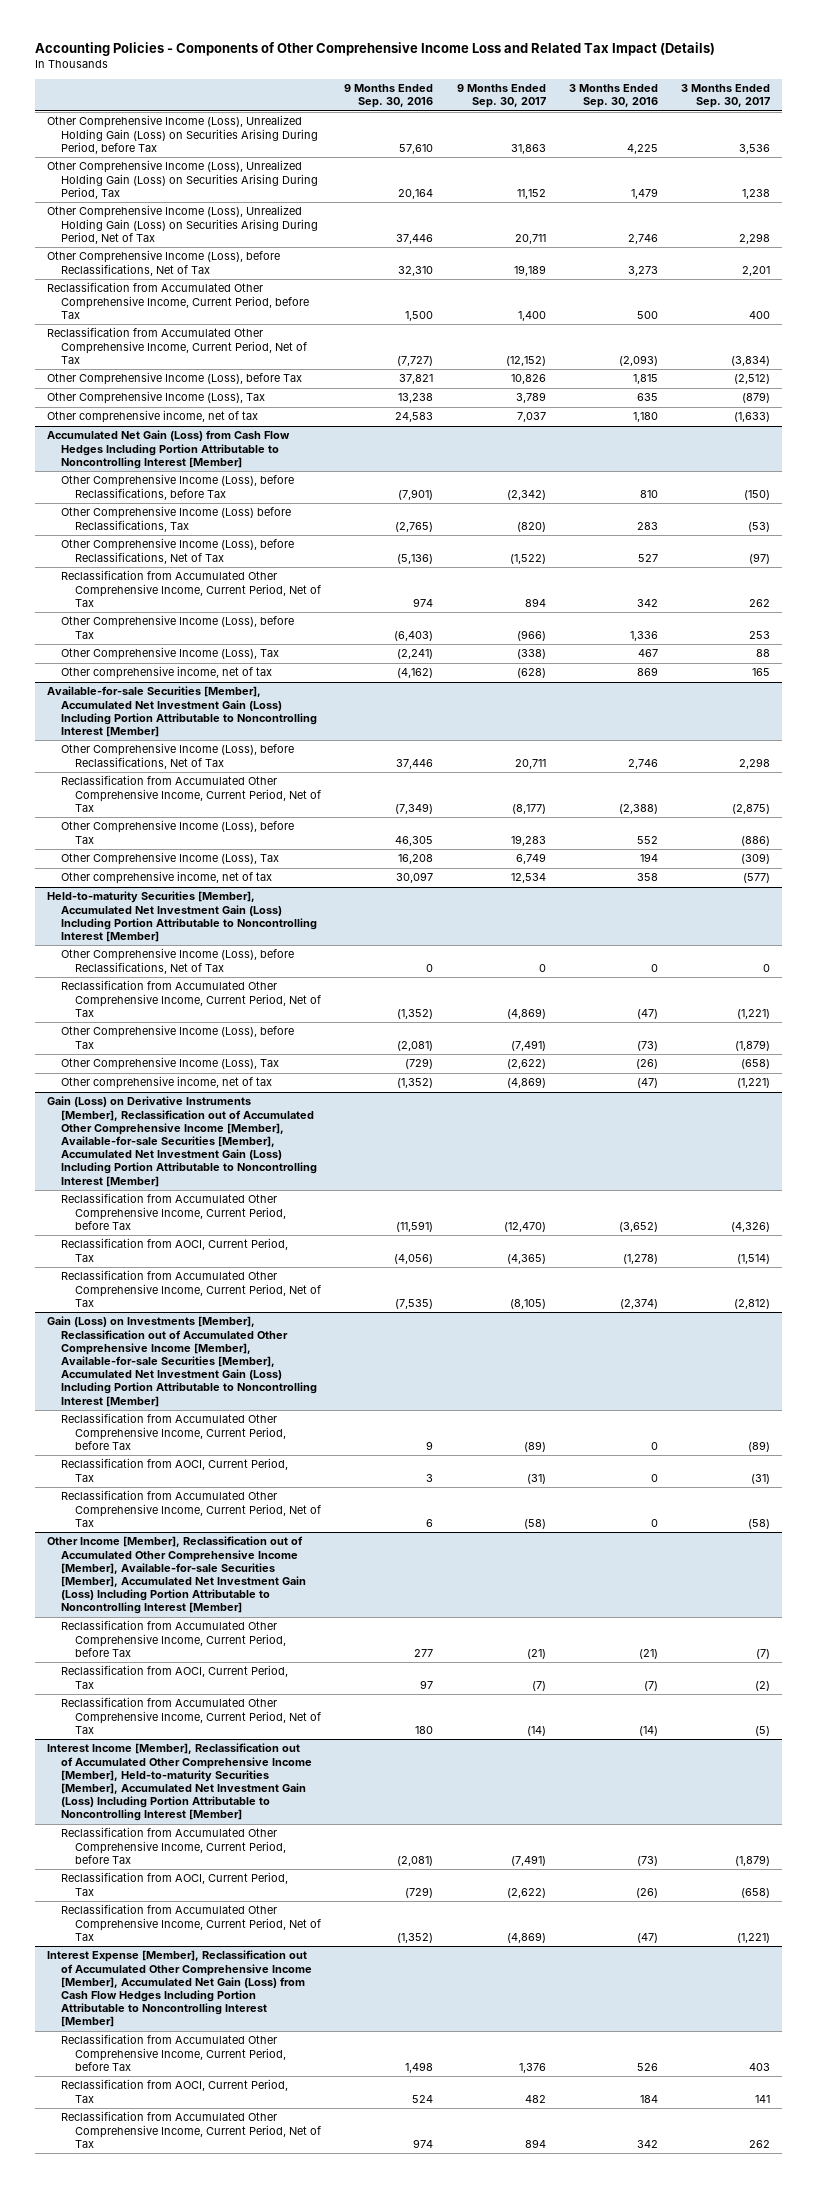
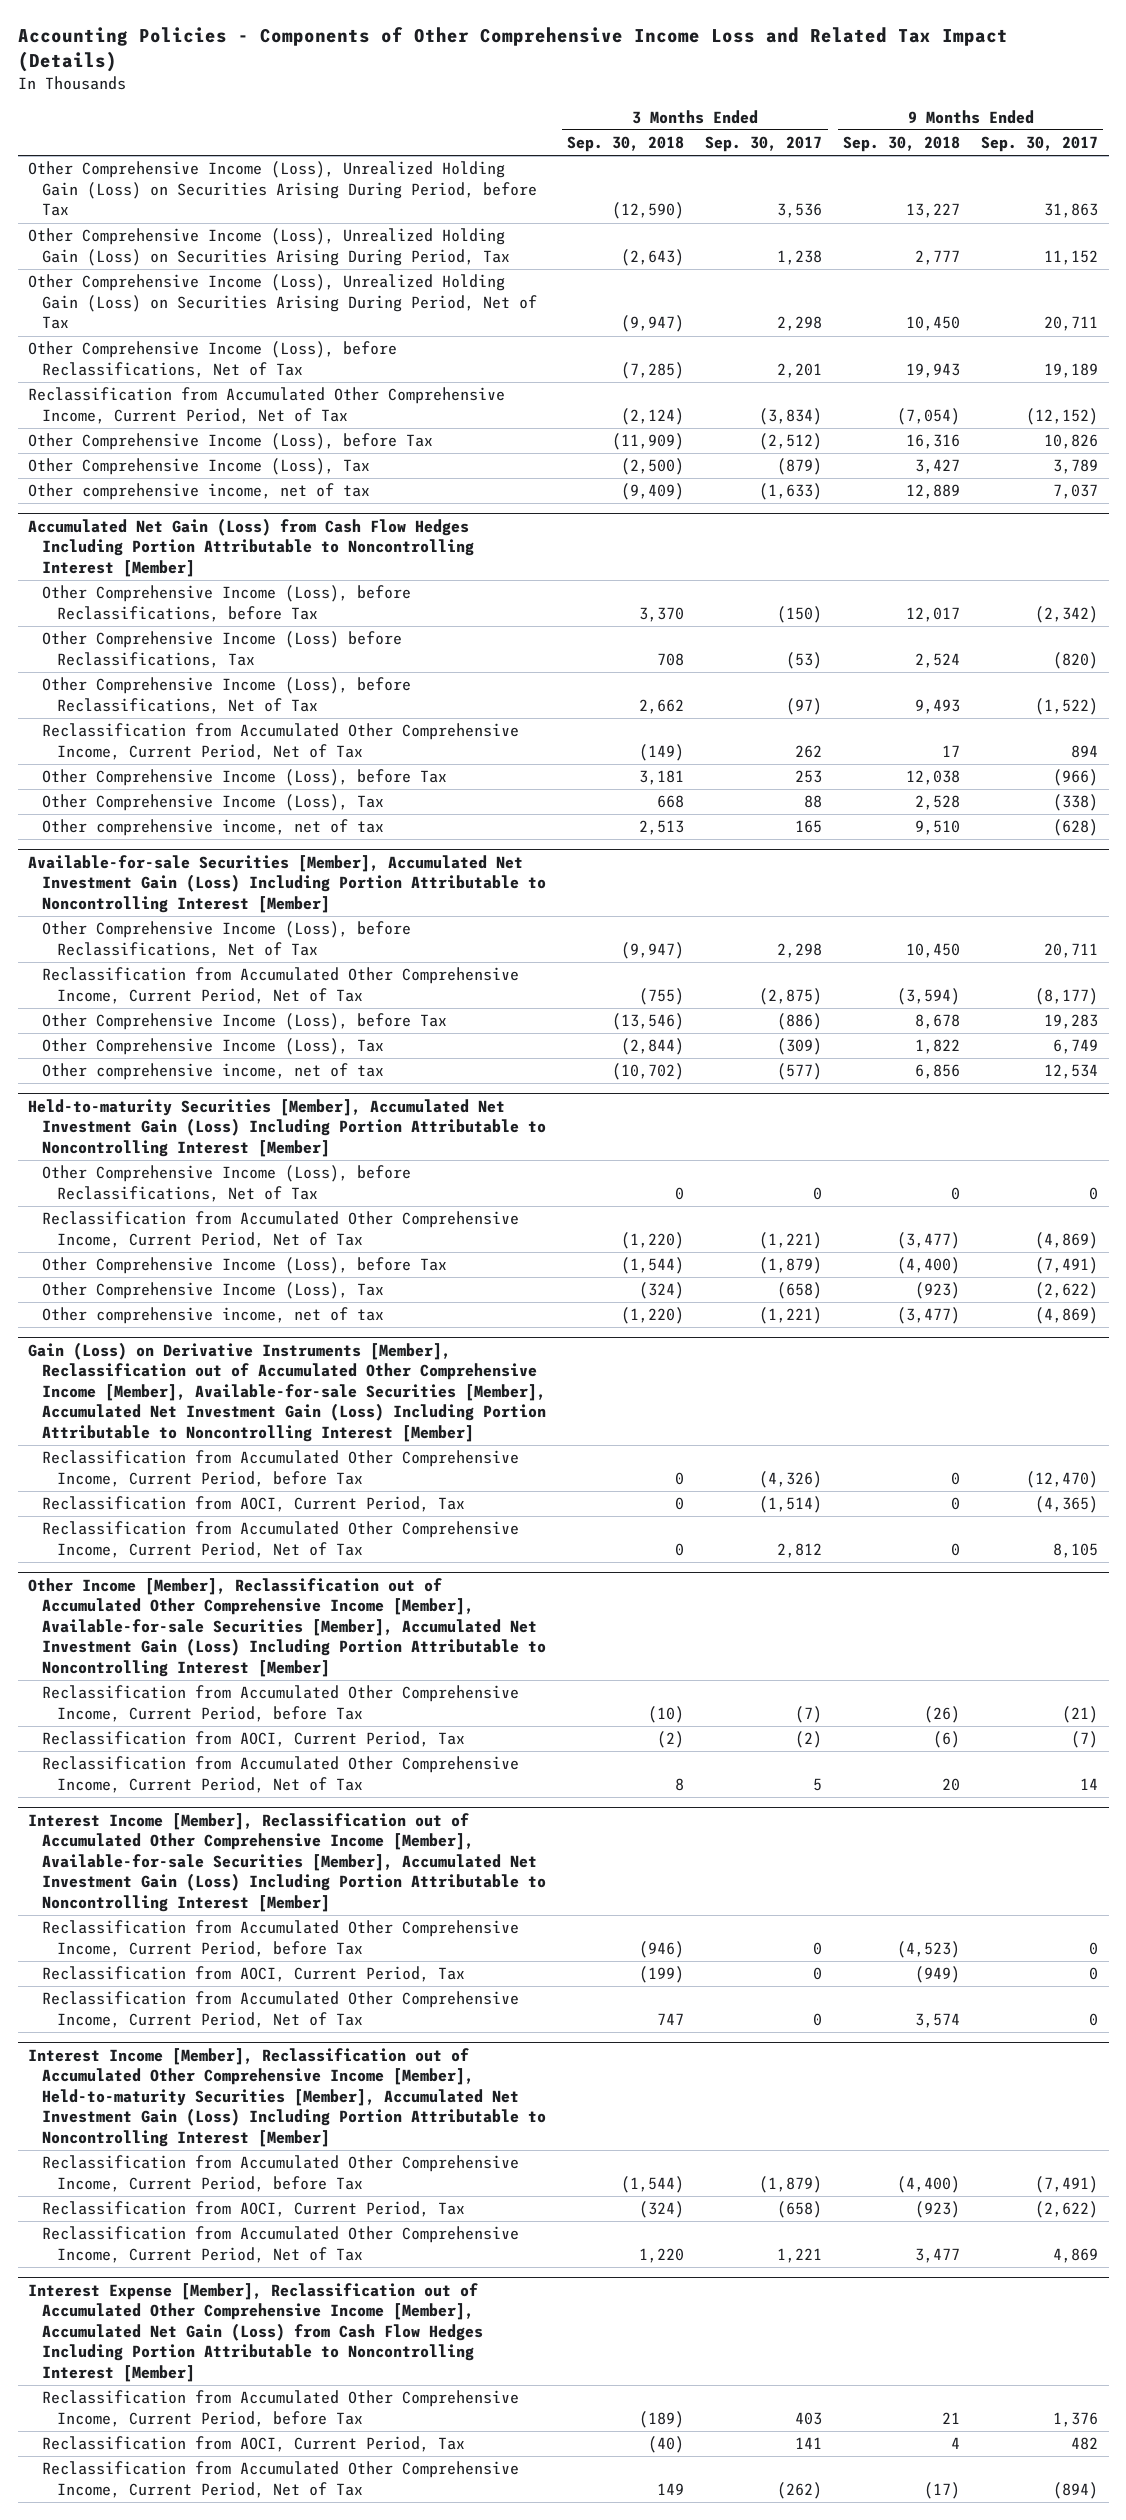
[344,84,434,109] 9 Months Ended Sep. 30, 2016 -> none
[569,84,659,109] 3 Months Ended Sep. 30, 2016 -> none
none -> [567,135,685,152] Sep. 30, 2018
none -> [843,135,961,152] Sep. 30, 2018
[46,282,310,319] Reclassification from Accumulated Other Comprehensive Income, Current Period, before Tax -> none
[46,1316,318,1407] Gain (Loss) on Investments [Member], Reclassification out of Accumulated Other Comprehensive Income [Member], Available-for-sale Securities [Member], Accumulated Net Investment Gain (Loss) Including Portion Attributable to Noncontrolling Interest [Member] -> none
[61,1413,287,1450] Reclassification from Accumulated Other Comprehensive Income, Current Period, before Tax -> none
[61,1458,289,1482] Reclassification from AOCI, Current Period, Tax -> none
[61,1490,322,1527] Reclassification from Accumulated Other Comprehensive Income, Current Period, Net of Tax -> none
[509,1298,546,1309] (8,105) -> [1053,1542,1099,1558] 8,105
[734,1298,771,1309] (2,812) -> [777,1542,823,1558] 2,812
[526,1725,546,1736] (14) -> [1080,1777,1099,1790] 14
[755,1725,771,1736] (5) -> [813,1777,823,1791] 5
none -> [28,1812,547,1913] Interest Income [Member], Reclassification out of Accumulated Other Comprehensive Income [Member], Available-for-sale Securities [Member], Accumulated Net Investment Gain (Loss) Including Portion Attributable to Noncontrolling Interest [Member]
none -> [42,1920,520,1957] Reclassification from Accumulated Other Comprehensive Income, Current Period, before Tax
none -> [42,1966,466,1983] Reclassification from AOCI, Current Period, Tax
none -> [42,1991,520,2028] Reclassification from Accumulated Other Comprehensive Income, Current Period, Net of Tax
[506,1931,546,1943] (4,869) -> [1053,2247,1099,2263] 4,869
[737,1932,771,1943] (1,221) -> [777,2247,823,2263] 1,221
[524,2138,546,2148] 894 -> [1053,2481,1099,2499] (894)
[749,2139,771,2148] 262 -> [777,2481,823,2499] (262)

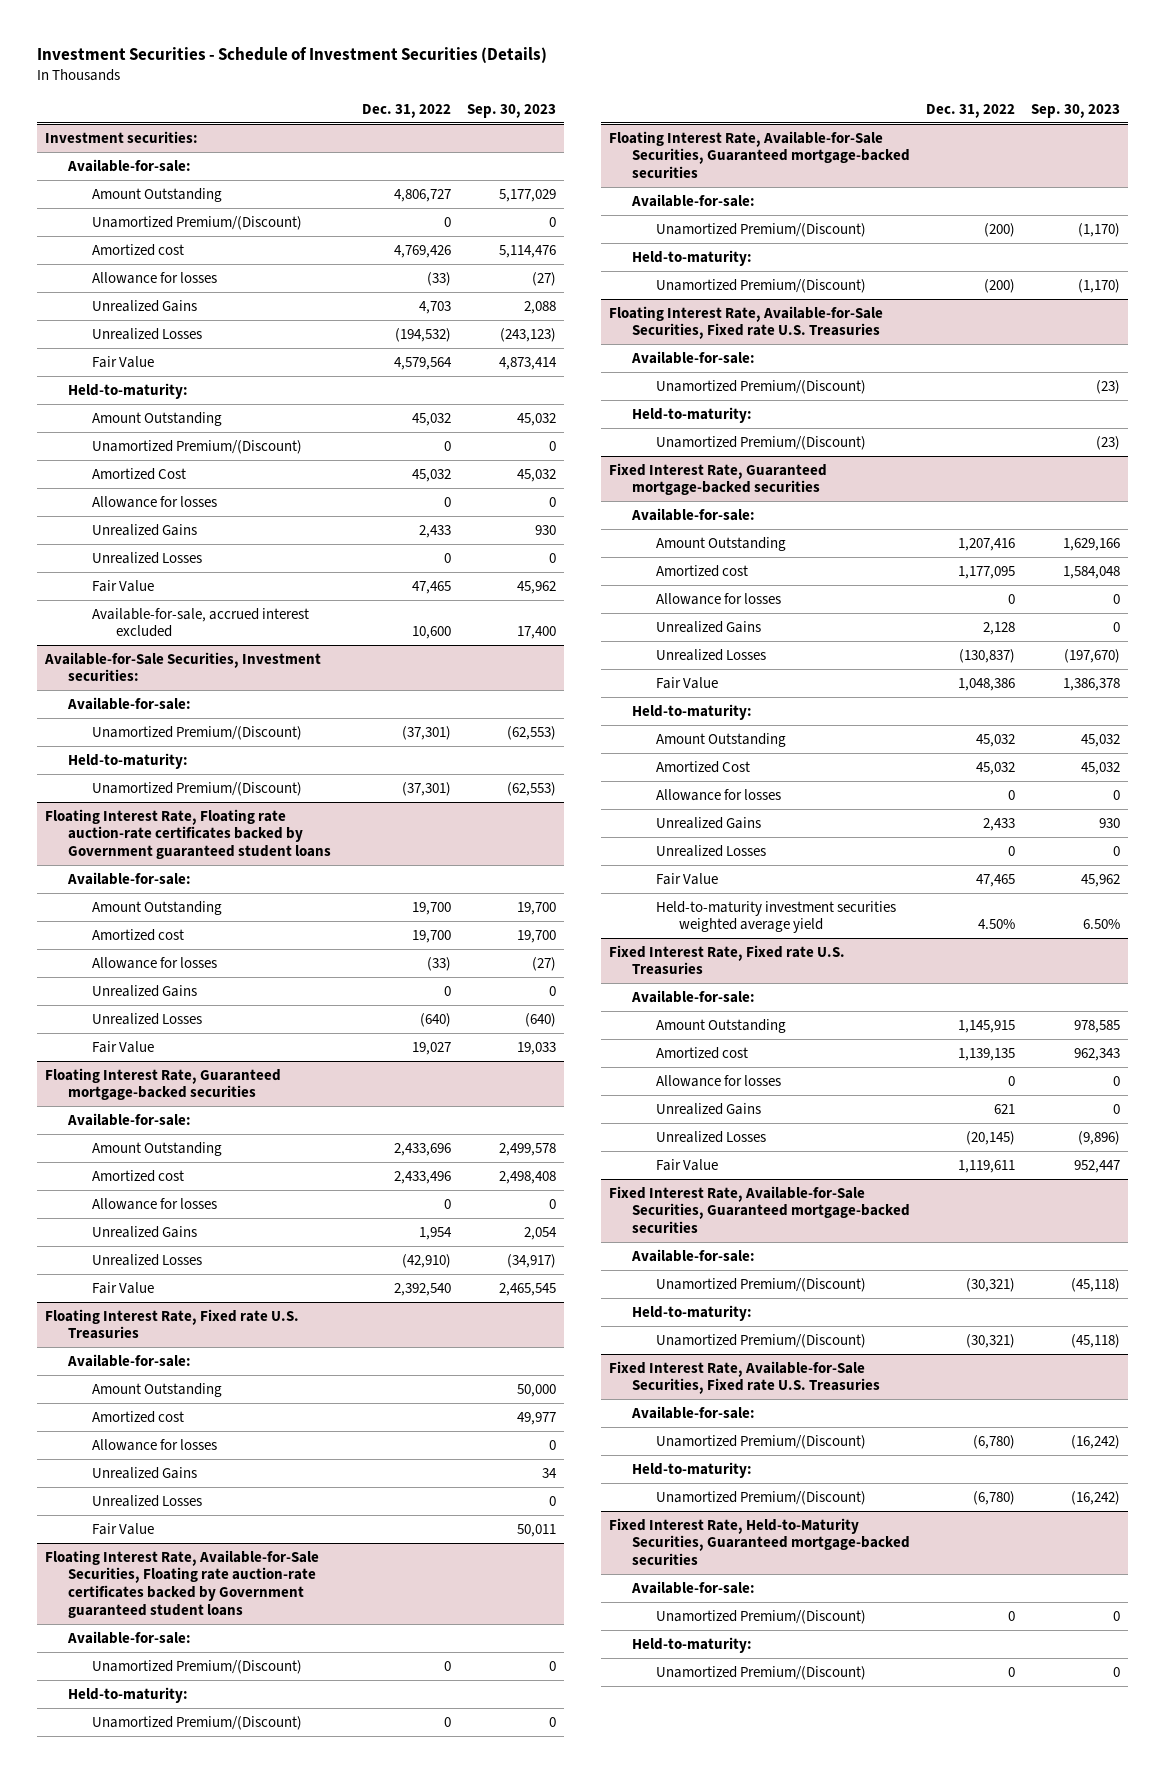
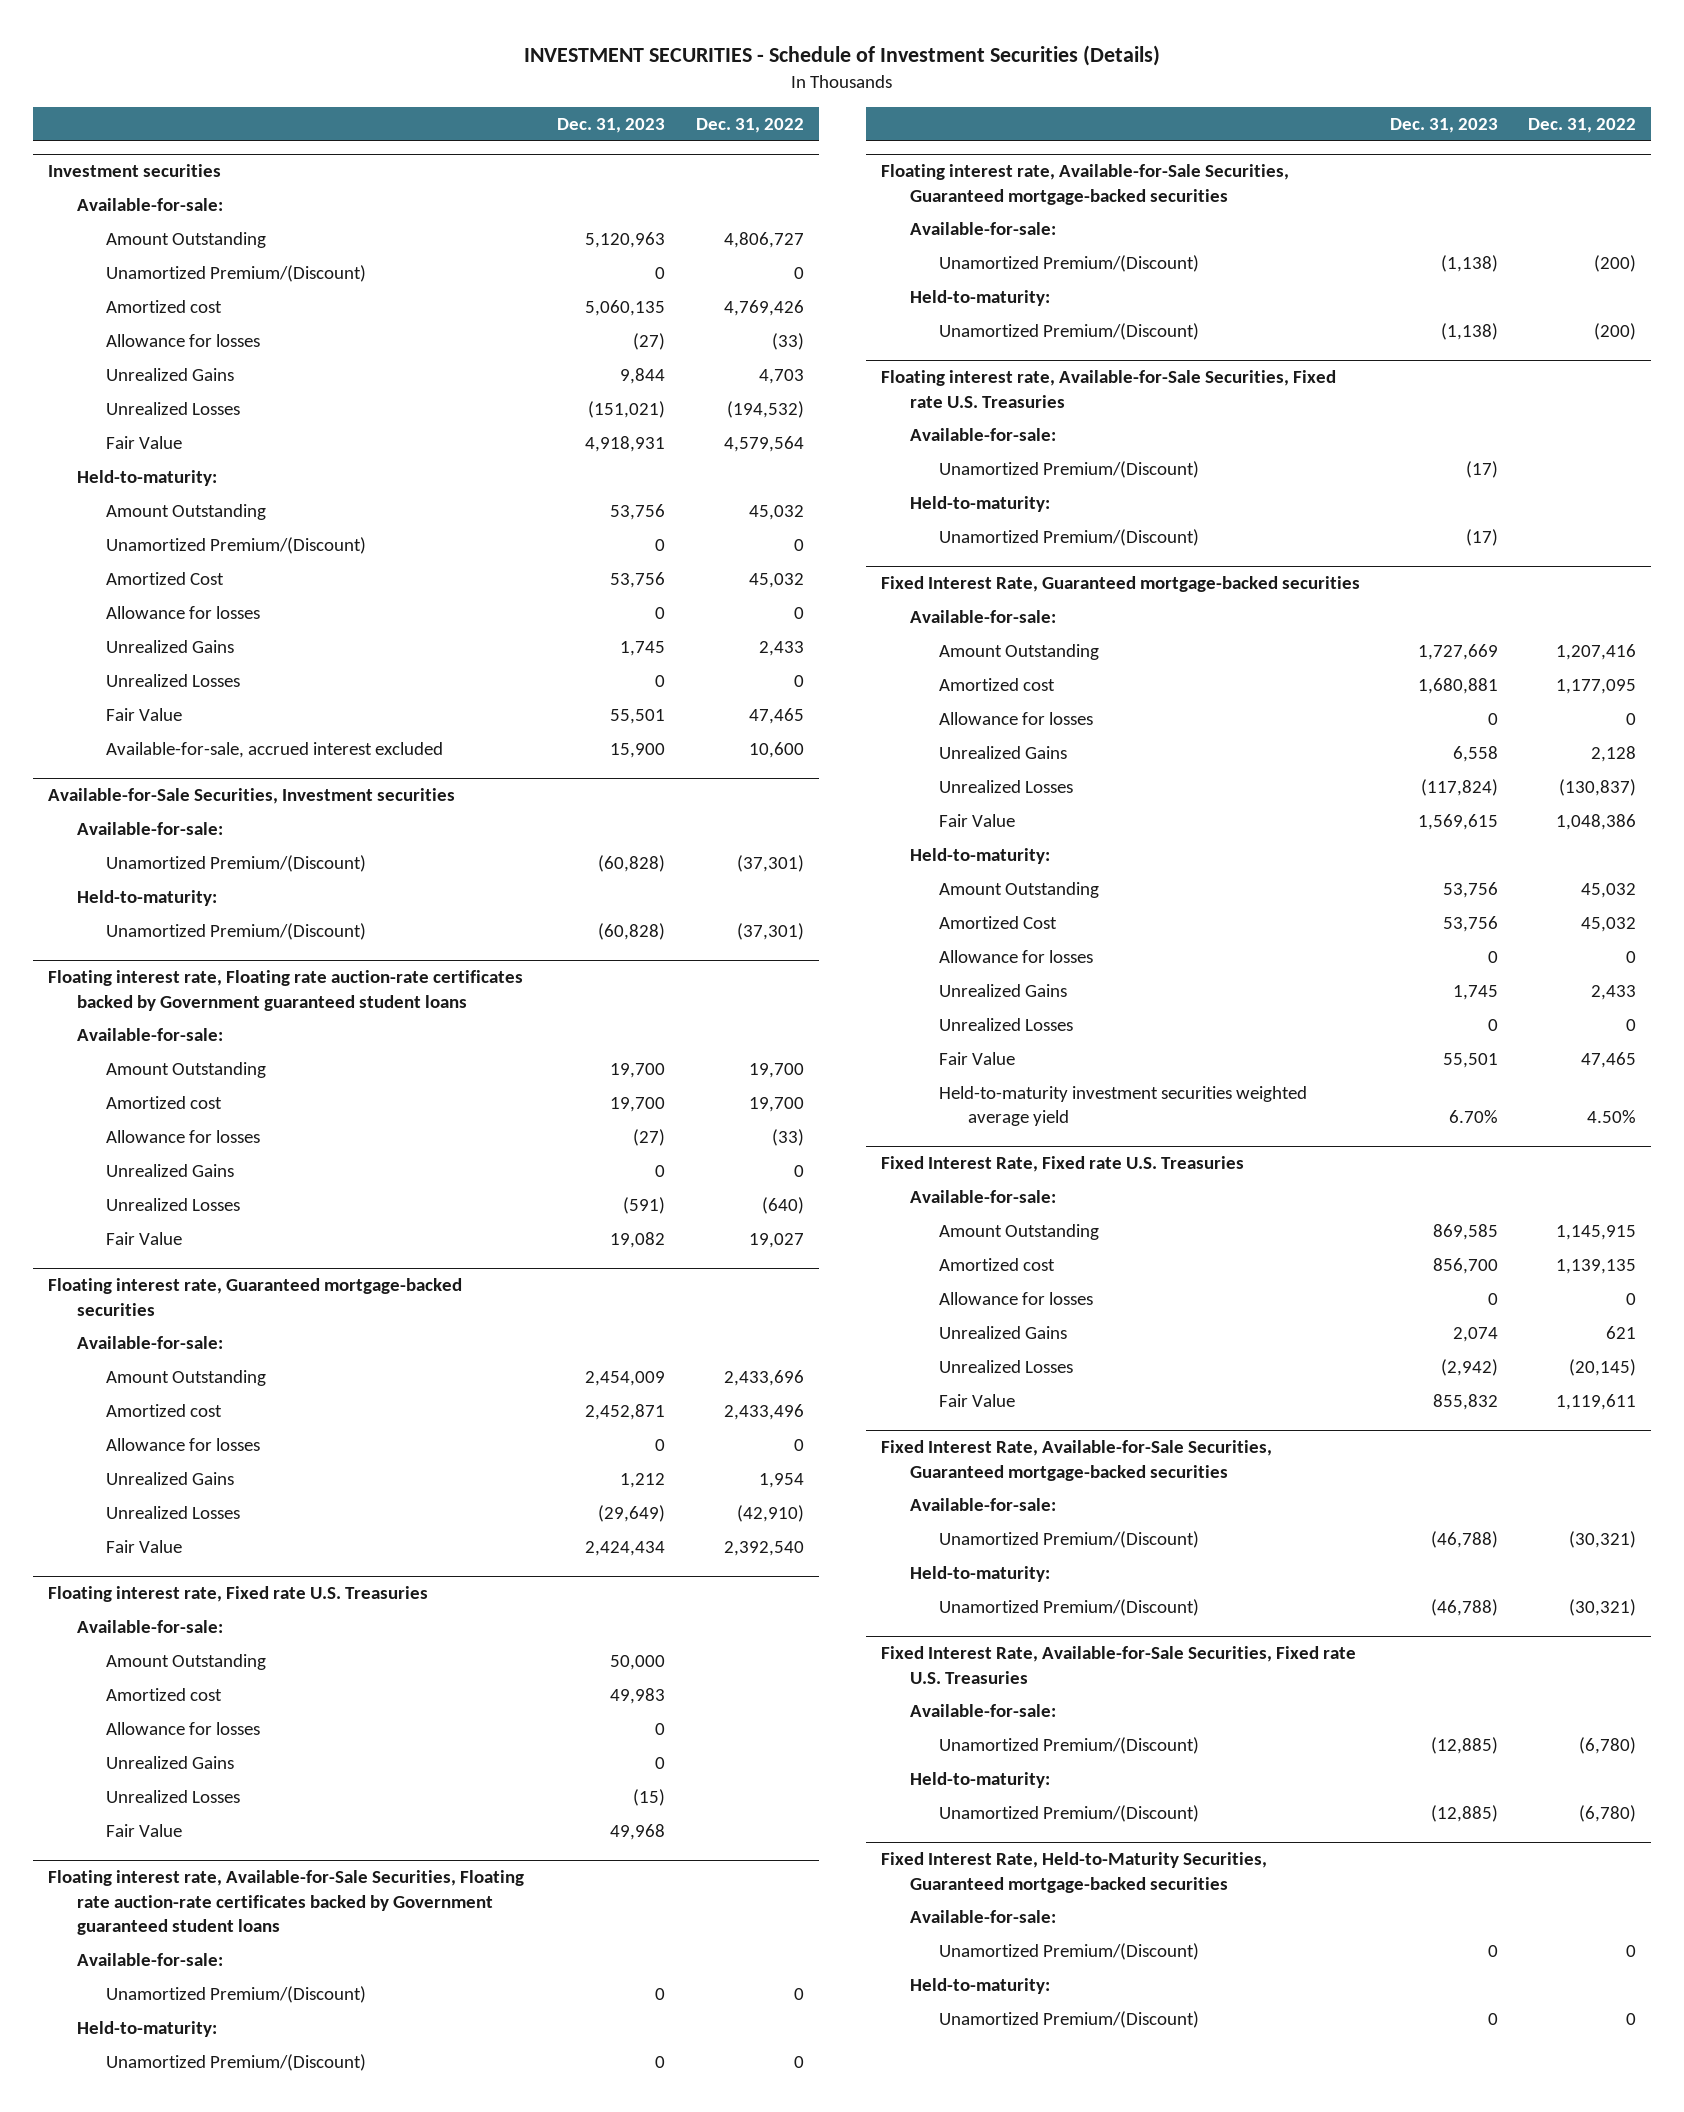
[37,47,548,64] Investment Securities - Schedule of Investment Securities (Details) -> [524,45,1161,67] INVESTMENT SECURITIES - Schedule of Investment Securities (Details)
[466,103,556,118] Sep. 30, 2023 -> none
none -> [557,117,666,133] Dec. 31, 2023
[44,130,198,143] Investment securities: -> [48,164,222,178] Investment securities
[43,651,321,682] Available-for-Sale Securities, Investment securities: -> [48,788,456,805] Available-for-Sale Securities, Investment securities
[44,808,332,860] Floating Interest Rate, Floating rate auction-rate certificates backed by Government guaranteed student loans -> [48,970,524,1011] Floating interest rate, Floating rate auction-rate certificates backed by Government guaranteed student loans
[44,1067,281,1101] Floating Interest Rate, Guaranteed mortgage-backed securities -> [48,1278,463,1316] Floating interest rate, Guaranteed mortgage-backed securities
[44,1308,299,1340] Floating Interest Rate, Fixed rate U.S. Treasuries -> [48,1586,429,1603] Floating interest rate, Fixed rate U.S. Treasuries
[44,1549,319,1619] Floating Interest Rate, Available-for-Sale Securities, Floating rate auction-rate certificates backed by Government guaranteed student loans -> [48,1870,525,1935] Floating interest rate, Available-for-Sale Securities, Floating rate auction-rate certificates backed by Government guaranteed student loans
[608,130,911,179] Floating Interest Rate, Available-for-Sale Securities, Guaranteed mortgage-backed securities -> [880,164,1289,205] Floating interest rate, Available-for-Sale Securities, Guaranteed mortgage-backed securities
[608,305,883,340] Floating Interest Rate, Available-for-Sale Securities, Fixed rate U.S. Treasuries -> [880,370,1336,408] Floating interest rate, Available-for-Sale Securities, Fixed rate U.S. Treasuries

